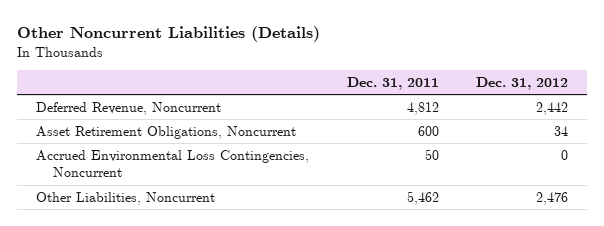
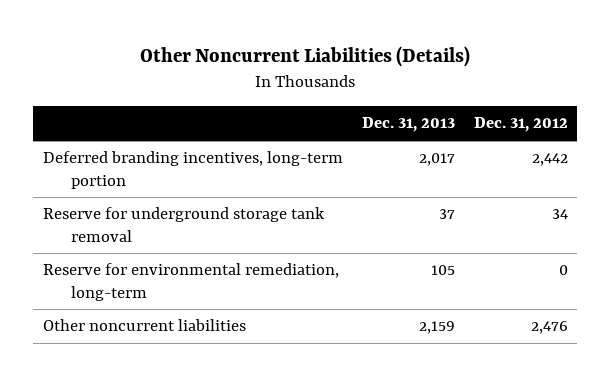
[346,76,439,90] Dec. 31, 2011 -> none
none -> [361,117,455,133] Dec. 31, 2013
[35,101,221,115] Deferred Revenue, Noncurrent -> [42,151,343,189] Deferred branding incentives, long-term portion
[35,125,296,139] Asset Retirement Obligations, Noncurrent -> [42,207,325,242] Reserve for underground storage tank removal
[35,149,309,178] Accrued Environmental Loss Contingencies, Noncurrent -> [42,263,339,301] Reserve for environmental remediation, long-term
[35,191,215,205] Other Liabilities, Noncurrent -> [42,319,246,332] Other noncurrent liabilities

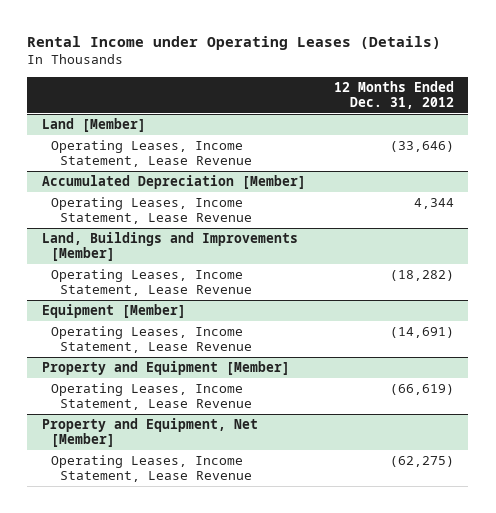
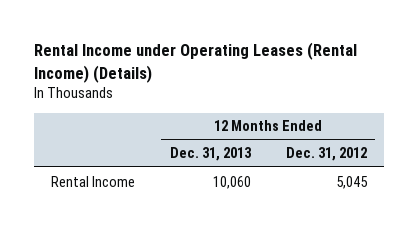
[27,36,442,51] Rental Income under Operating Leases (Details) -> [33,42,357,83] Rental Income under Operating Leases (Rental Income) (Details)
none -> [169,147,252,162] Dec. 31, 2013
[41,117,146,132] Land [Member] -> none
[50,139,253,168] Operating Leases, Income Statement, Lease Revenue -> none
[41,174,306,189] Accumulated Depreciation [Member] -> none
[50,196,253,225] Operating Leases, Income Statement, Lease Revenue -> none
[41,231,298,262] Land, Buildings and Improvements [Member] -> none
[50,268,253,297] Operating Leases, Income Statement, Lease Revenue -> none
[41,303,186,318] Equipment [Member] -> none
[50,325,253,354] Operating Leases, Income Statement, Lease Revenue -> none
[41,360,290,375] Property and Equipment [Member] -> none
[50,382,253,411] Operating Leases, Income Statement, Lease Revenue -> none
[41,417,258,448] Property and Equipment, Net [Member] -> none
[50,454,253,483] Operating Leases, Income Statement, Lease Revenue -> none
none -> [51,175,136,187] Rental Income

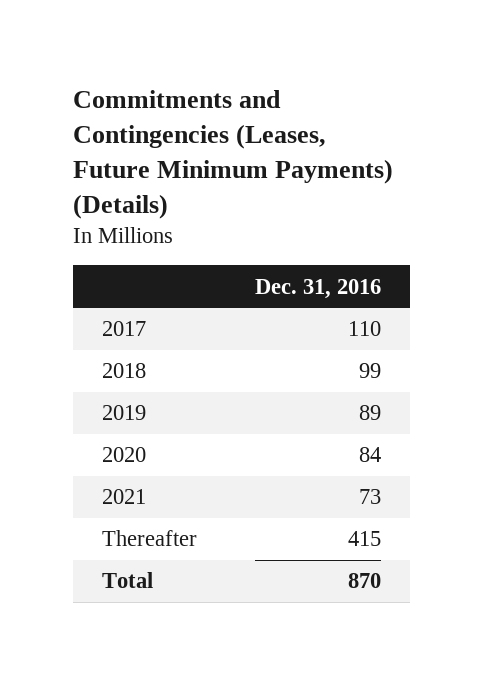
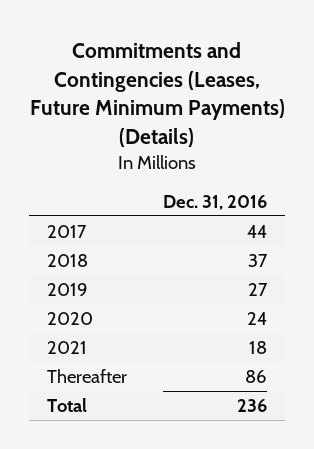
[347,321,381,337] 110 -> [246,224,267,238] 44
[358,363,381,379] 99 -> [247,253,268,267] 37
[358,405,381,421] 89 -> [247,282,268,296] 27
[358,447,381,463] 84 -> [246,311,267,325] 24
[358,489,381,505] 73 -> [248,340,267,354] 18
[347,531,381,547] 415 -> [244,369,267,383] 86
[347,573,381,589] 870 -> [236,398,267,412] 236

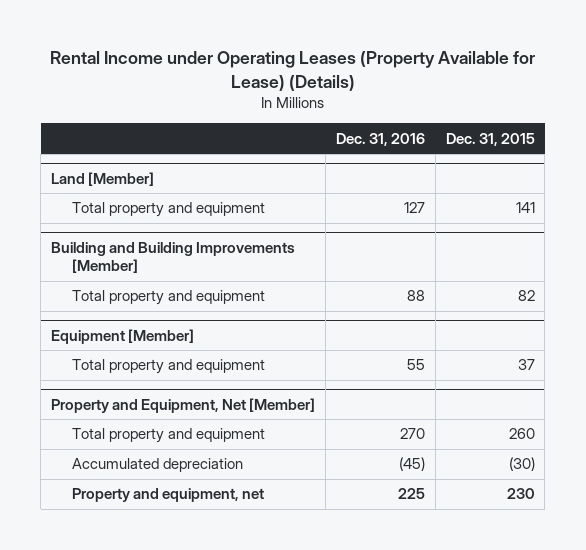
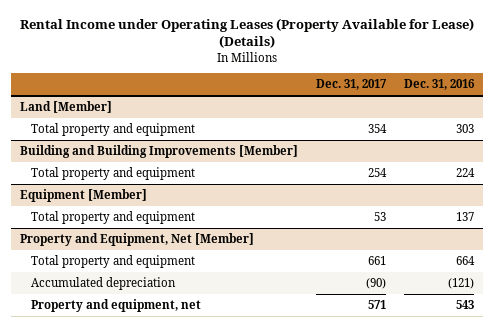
[445,132,535,146] Dec. 31, 2015 -> none
none -> [315,79,387,91] Dec. 31, 2017
[403,202,425,214] 127 -> [455,124,474,134] 303
[406,290,425,302] 88 -> [455,168,475,178] 224
[406,359,425,371] 55 -> [455,212,474,222] 137
[399,428,425,440] 270 -> [455,256,475,266] 664
[398,457,425,472] (45) -> [447,278,474,290] (121)
[397,488,425,500] 225 -> [455,300,474,310] 543

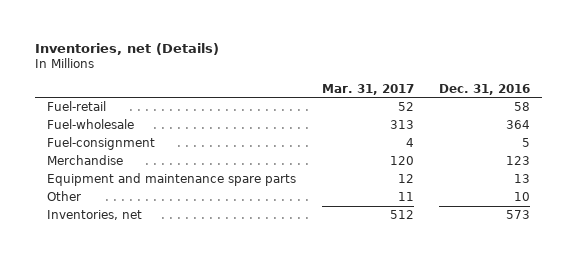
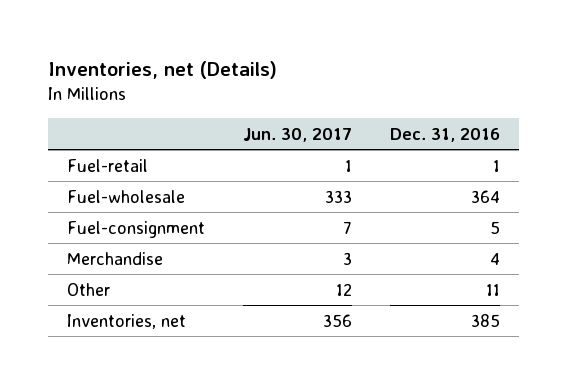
[321,83,414,95] Mar. 31, 2017 -> none
none -> [242,127,352,142] Jun. 30, 2017
[513,102,530,112] 58 -> [492,159,500,172] 1
[47,173,297,187] Equipment and maintenance spare parts -> none
[505,156,530,166] 123 -> [489,252,500,265] 4
[513,192,530,202] 10 -> [485,283,500,296] 11
[505,210,530,220] 573 -> [470,313,500,327] 385

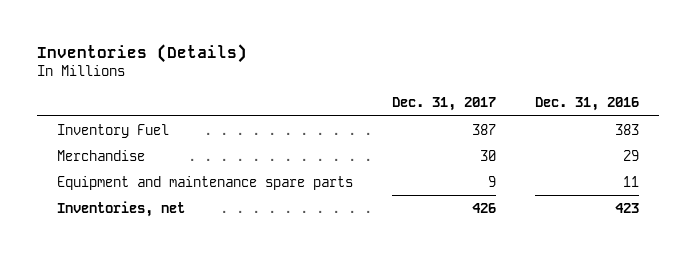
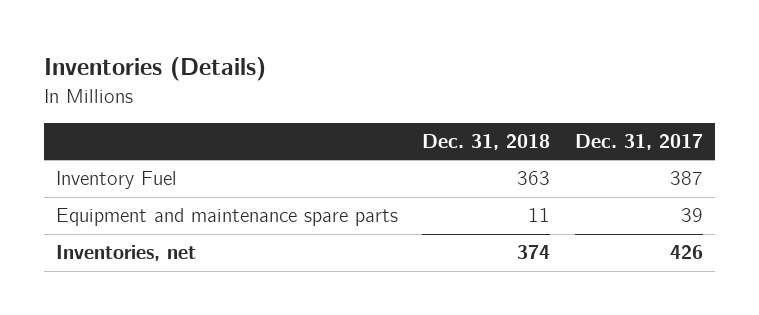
[535,97,640,112] Dec. 31, 2016 -> none
none -> [422,134,551,151] Dec. 31, 2018
[56,149,145,161] Merchandise -> none
[487,175,496,187] 9 -> [680,208,703,223] 39

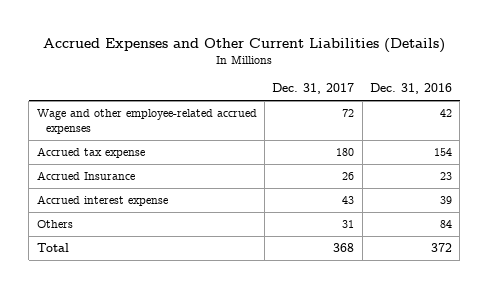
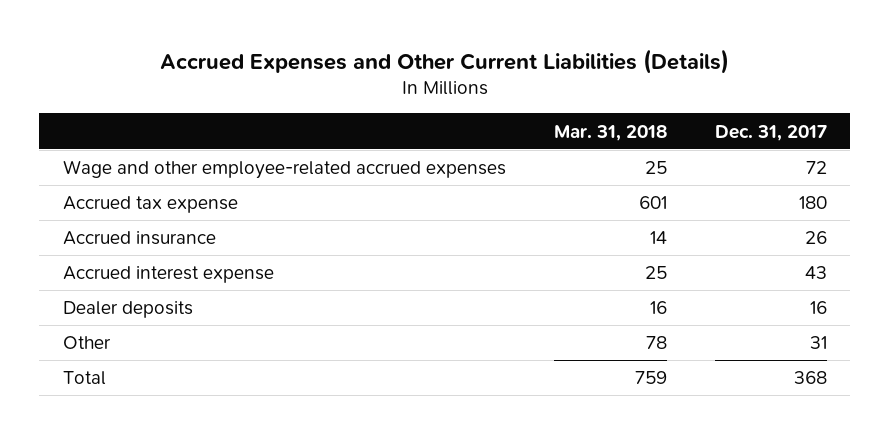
[370,83,453,95] Dec. 31, 2016 -> none
none -> [553,124,667,141] Mar. 31, 2018
[36,171,135,181] Accrued Insurance -> [63,231,217,246] Accrued insurance
none -> [63,301,194,319] Dealer deposits
[36,220,73,229] Others -> [63,336,112,350] Other

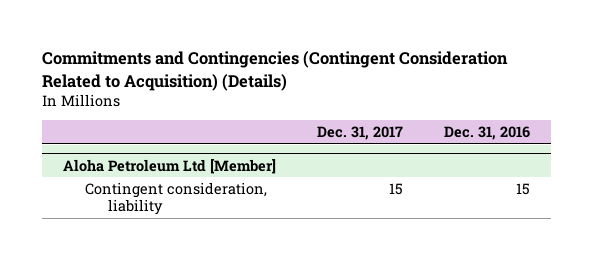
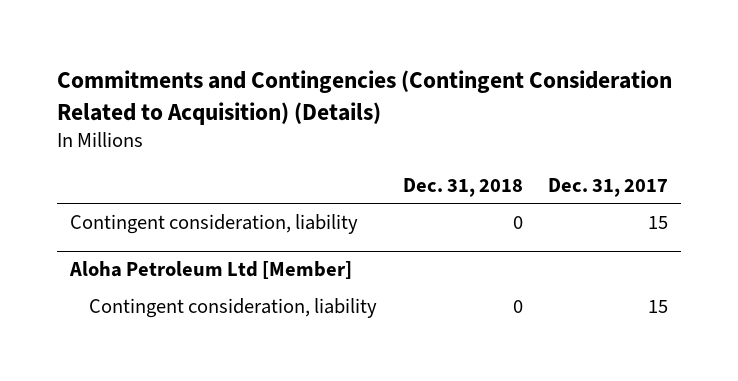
[444,126,531,141] Dec. 31, 2016 -> none
none -> [402,178,523,198] Dec. 31, 2018
none -> [69,213,358,234] Contingent consideration, liability

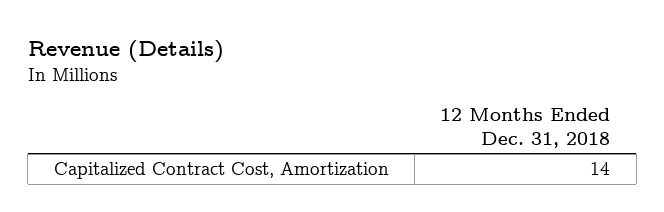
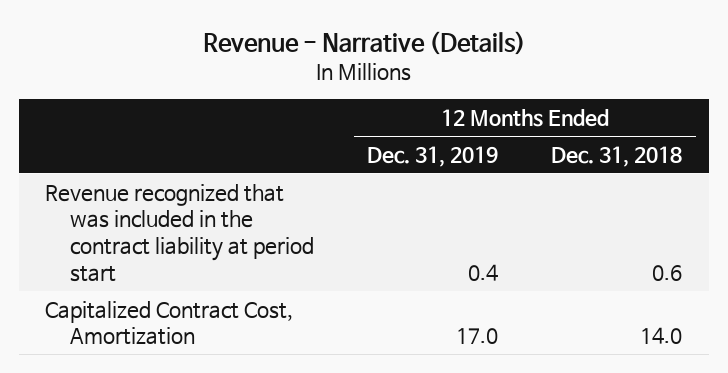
[27,40,224,64] Revenue (Details) -> [202,30,526,55] Revenue - Narrative (Details)
none -> [367,146,499,168] Dec. 31, 2019
none -> [45,183,314,282] Revenue recognized that was included in the contract liability at period start
[590,162,611,176] 14 -> [640,327,683,345] 14.0

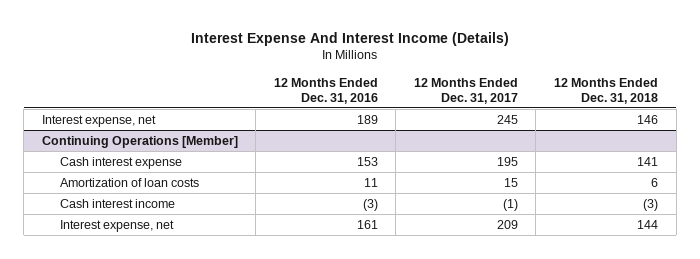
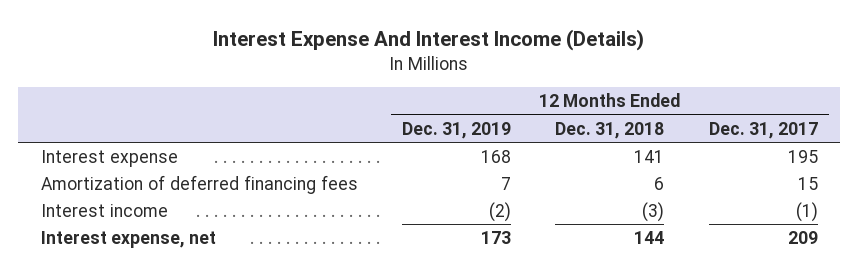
[273,77,378,104] 12 Months Ended Dec. 31, 2016 -> none
none -> [401,121,511,139] Dec. 31, 2019
[41,114,156,127] Interest expense, net -> none
[41,135,238,148] Continuing Operations [Member] -> none
[60,156,183,169] Cash interest expense -> [40,149,178,167] Interest expense
[60,177,200,187] Amortization of loan costs -> [40,174,358,194] Amortization of deferred financing fees
[60,198,176,208] Cash interest income -> [40,203,168,217] Interest income

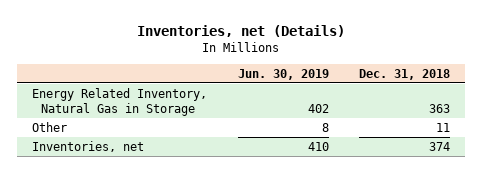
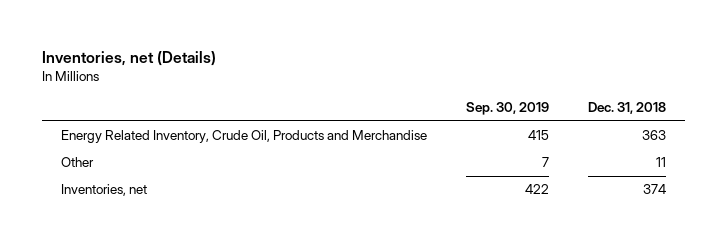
[237,68,329,80] Jun. 30, 2019 -> none
none -> [466,102,550,116] Sep. 30, 2019
[32,87,208,117] Energy Related Inventory, Natural Gas in Storage -> [61,130,428,144] Energy Related Inventory, Crude Oil, Products and Merchandise

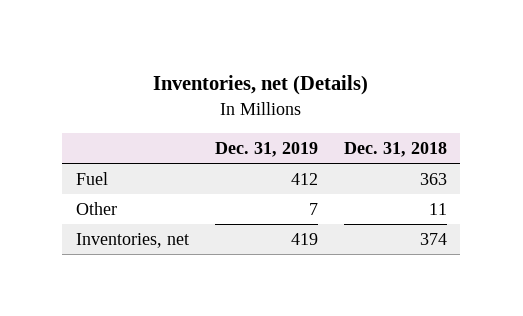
[466,102,550,116] Sep. 30, 2019 -> none
none -> [214,141,318,157] Dec. 31, 2019
[61,130,428,144] Energy Related Inventory, Crude Oil, Products and Merchandise -> [75,172,108,186] Fuel

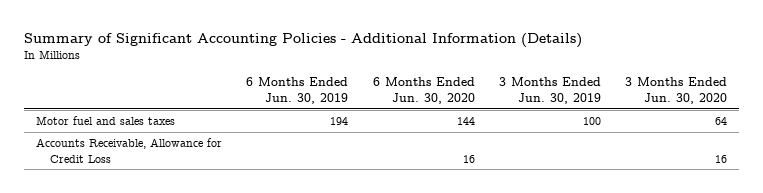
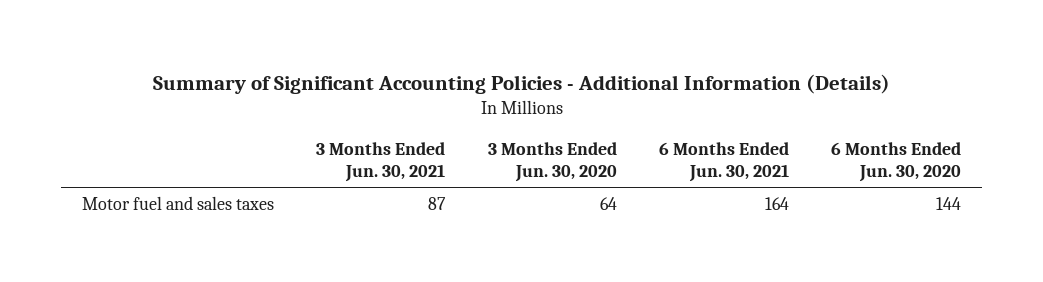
[246,77,349,104] 6 Months Ended Jun. 30, 2019 -> none
[498,77,601,104] 3 Months Ended Jun. 30, 2019 -> none
none -> [316,141,446,183] 3 Months Ended Jun. 30, 2021
none -> [658,141,789,183] 6 Months Ended Jun. 30, 2021
[36,138,223,163] Accounts Receivable, Allowance for Credit Loss -> none

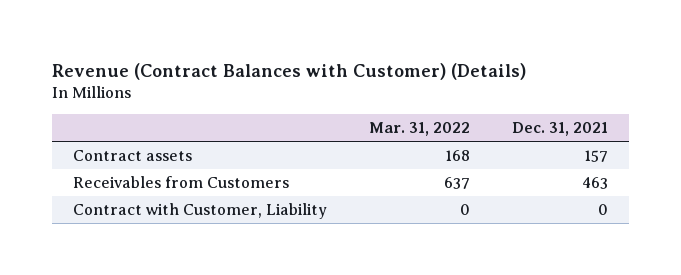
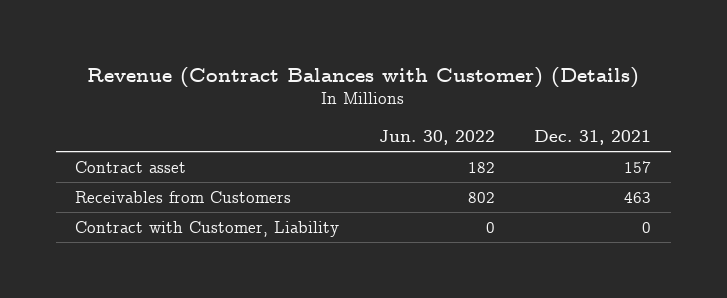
[369,122,471,137] Mar. 31, 2022 -> none
none -> [378,129,495,145] Jun. 30, 2022
[73,150,193,162] Contract assets -> [75,160,187,173] Contract asset

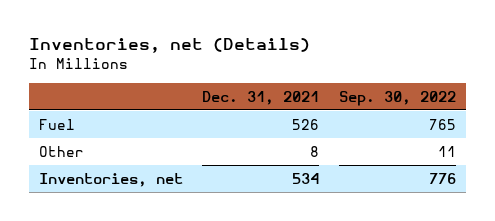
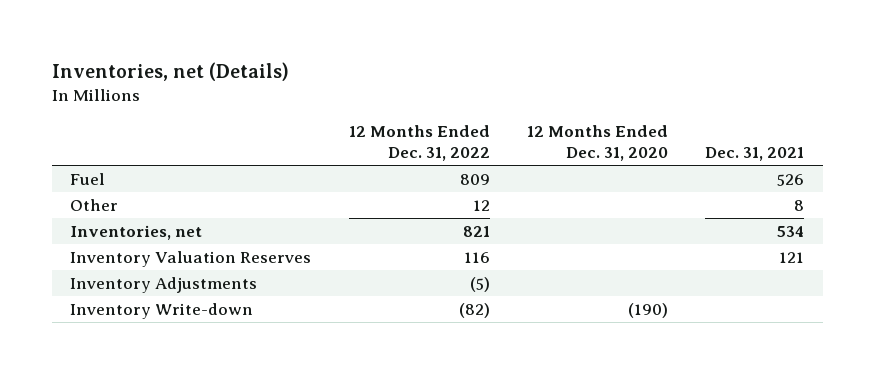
[339,90,457,106] Sep. 30, 2022 -> none
none -> [348,124,490,161] 12 Months Ended Dec. 31, 2022
none -> [526,124,668,161] 12 Months Ended Dec. 31, 2020
none -> [70,250,312,267] Inventory Valuation Reserves
none -> [70,276,258,293] Inventory Adjustments
none -> [70,302,254,319] Inventory Write-down

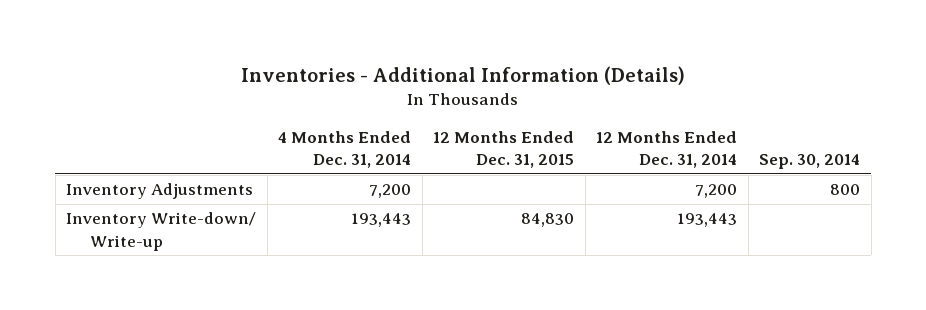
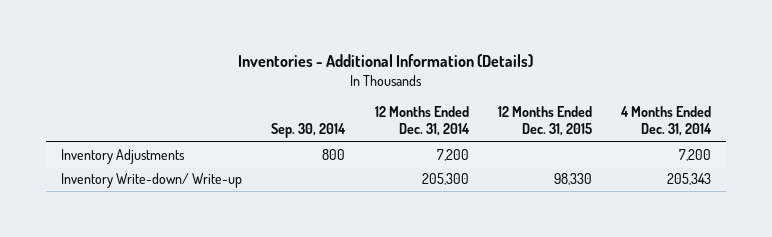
[351,213,412,228] 193,443 -> [667,173,712,186] 205,343
[521,213,575,228] 84,830 -> [553,173,592,186] 98,330
[677,213,738,228] 193,443 -> [421,173,469,186] 205,300

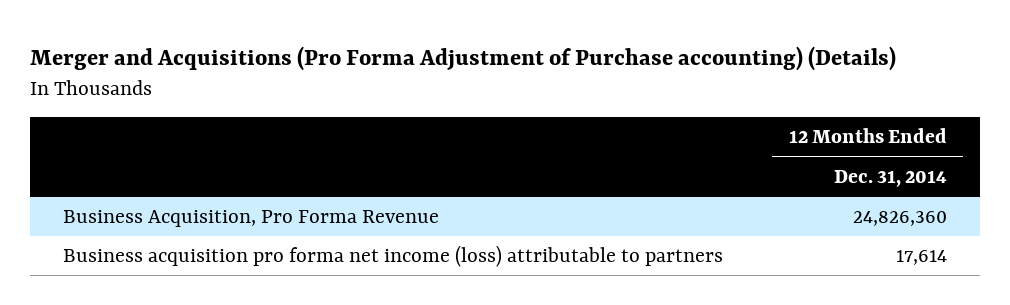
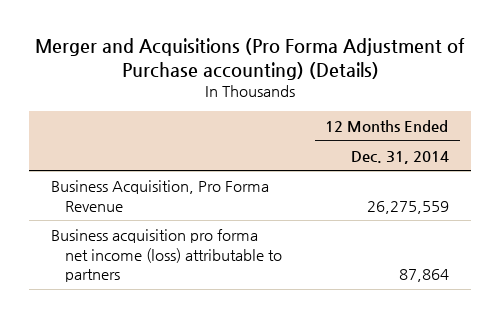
[852,211,947,227] 24,826,360 -> [366,200,449,214] 26,275,559
[895,250,947,266] 17,614 -> [398,269,449,283] 87,864

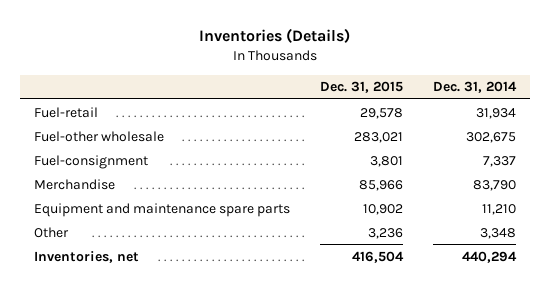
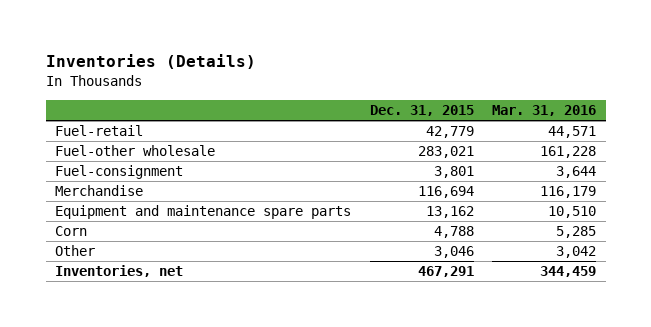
[432,81,517,94] Dec. 31, 2014 -> none
none -> [492,105,597,117] Mar. 31, 2016
[360,107,404,119] 29,578 -> [425,126,474,139] 42,779
[359,179,404,191] 85,966 -> [417,186,474,199] 116,694
[363,203,404,215] 10,902 -> [425,206,474,219] 13,162
none -> [54,226,87,237] Corn
[368,227,404,239] 3,236 -> [433,246,474,259] 3,046
[352,250,405,263] 416,504 -> [417,266,474,278] 467,291

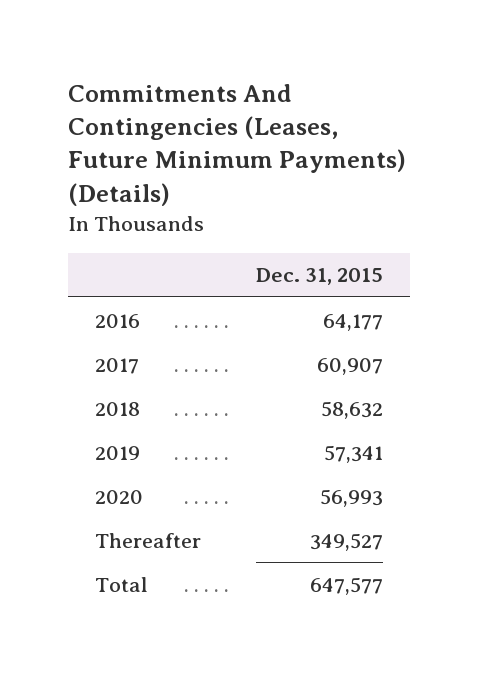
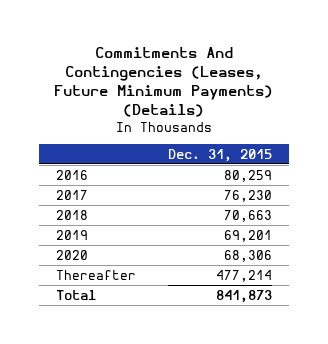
[322,313,383,331] 64,177 -> [224,169,273,182] 80,259
[316,357,383,375] 60,907 -> [224,189,273,202] 76,230
[320,400,383,419] 58,632 -> [224,209,273,222] 70,663
[323,444,383,463] 57,341 -> [224,229,273,242] 69,201
[319,488,383,507] 56,993 -> [224,249,273,262] 68,306
[309,532,383,551] 349,527 -> [216,269,273,282] 477,214
[309,576,383,595] 647,577 -> [216,289,273,303] 841,873

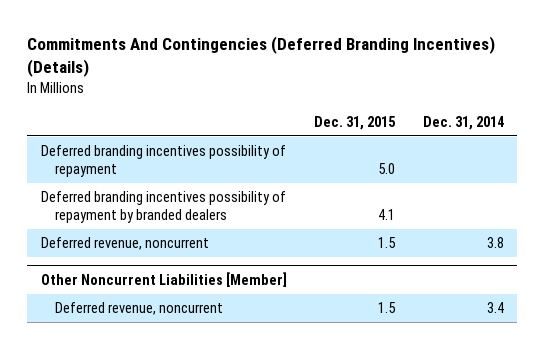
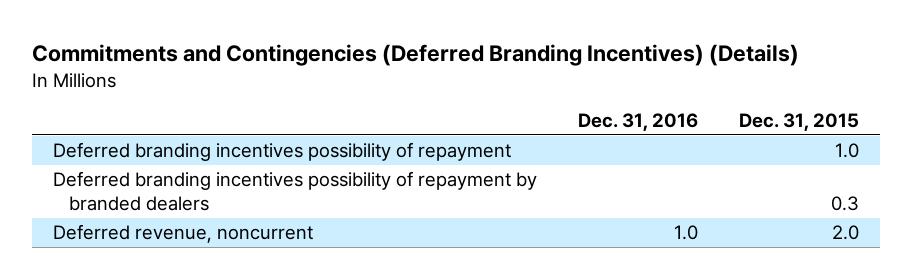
[26,35,495,77] Commitments And Contingencies (Deferred Branding Incentives) (Details) -> [31,44,799,67] Commitments and Contingencies (Deferred Branding Incentives) (Details)
[422,115,504,130] Dec. 31, 2014 -> none
none -> [577,113,698,132] Dec. 31, 2016
[40,272,287,288] Other Noncurrent Liabilities [Member] -> none
[55,302,224,316] Deferred revenue, noncurrent -> none
[378,162,396,174] 5.0 -> [835,143,860,159] 1.0
[378,208,396,220] 4.1 -> [831,196,860,212] 0.3
[378,237,397,249] 1.5 -> [832,225,860,241] 2.0

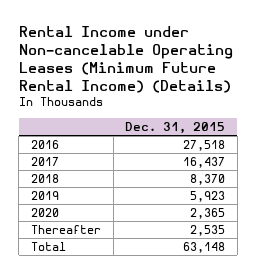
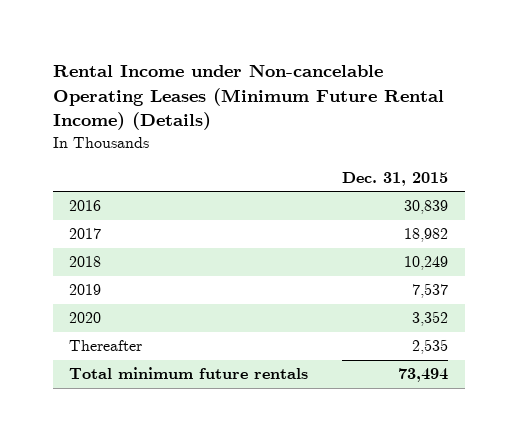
[183,140,226,152] 27,518 -> [403,200,448,215] 30,839
[183,157,226,169] 16,437 -> [403,228,448,243] 18,982
[190,174,226,186] 8,370 -> [403,256,448,271] 10,249
[190,191,226,203] 5,923 -> [411,283,448,299] 7,537
[190,208,226,220] 2,365 -> [411,311,448,327] 3,352
[30,242,66,252] Total -> [69,367,309,380] Total minimum future rentals
[183,242,226,254] 63,148 -> [397,368,448,383] 73,494

